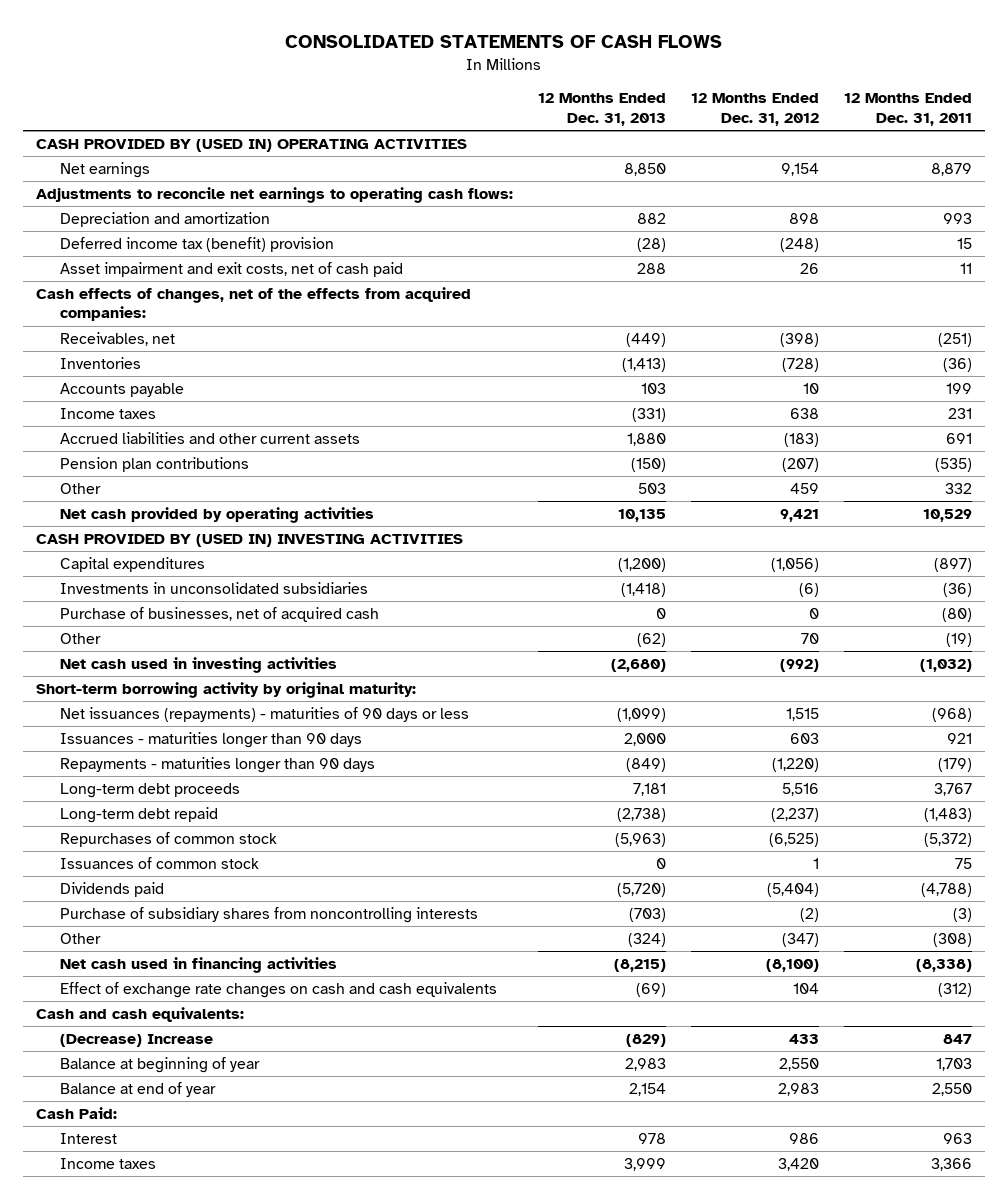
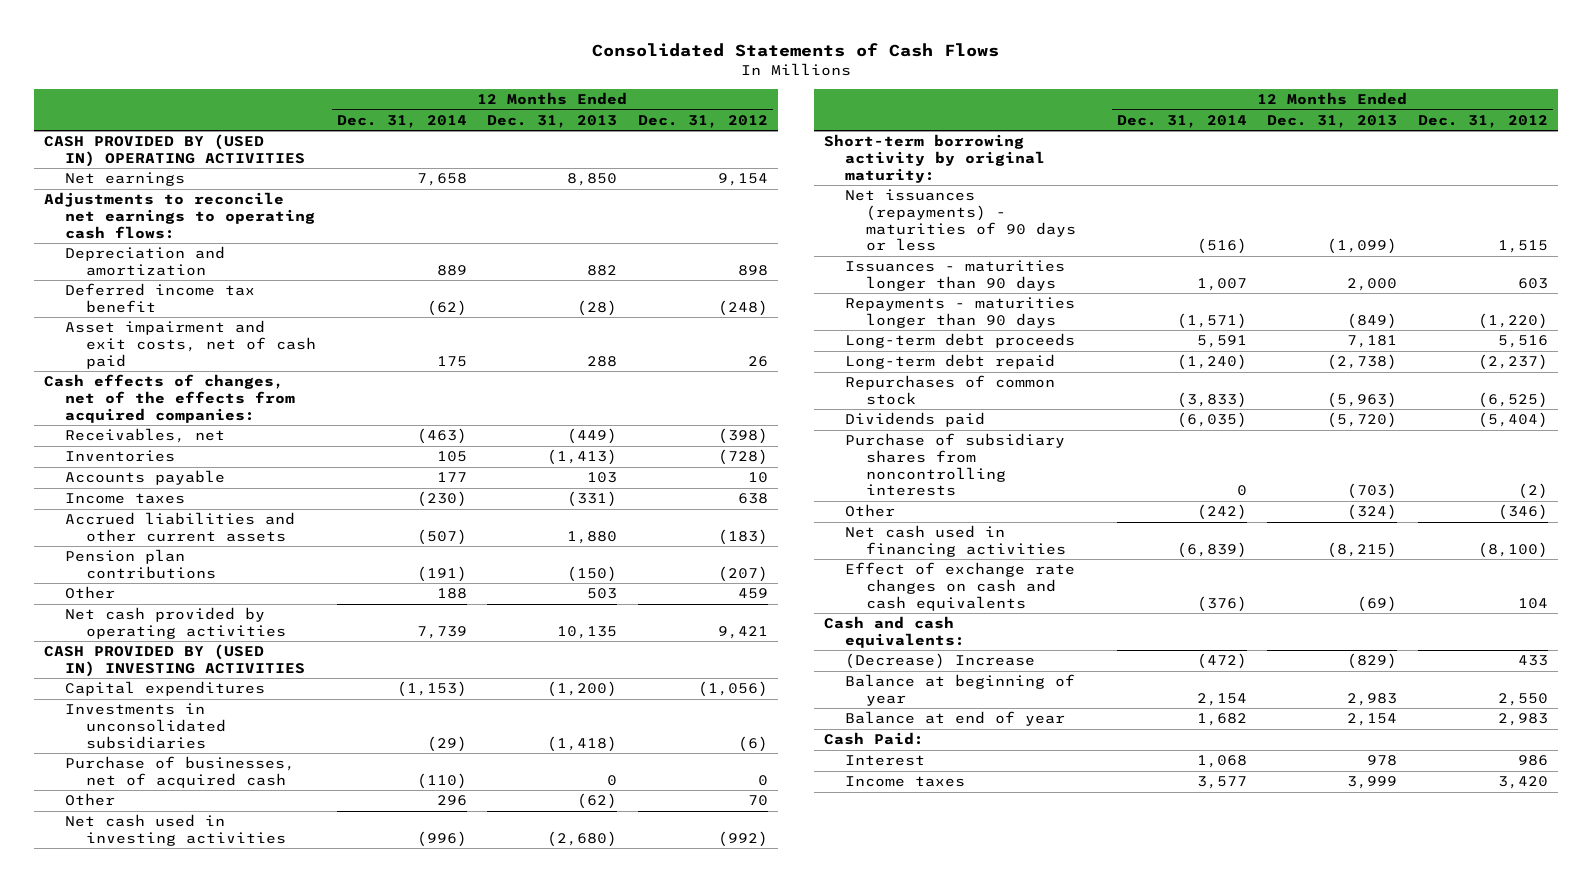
[285,35,723,49] CONSOLIDATED STATEMENTS OF CASH FLOWS -> [591,42,999,57] Consolidated Statements of Cash Flows
[844,93,973,126] 12 Months Ended Dec. 31, 2011 -> none
none -> [336,114,467,128] Dec. 31, 2014
[59,237,334,253] Deferred income tax (benefit) provision -> [65,283,256,313] Deferred income tax benefit
[59,857,259,870] Issuances of common stock -> none
[782,933,820,948] (347) -> [1497,504,1548,521] (346)

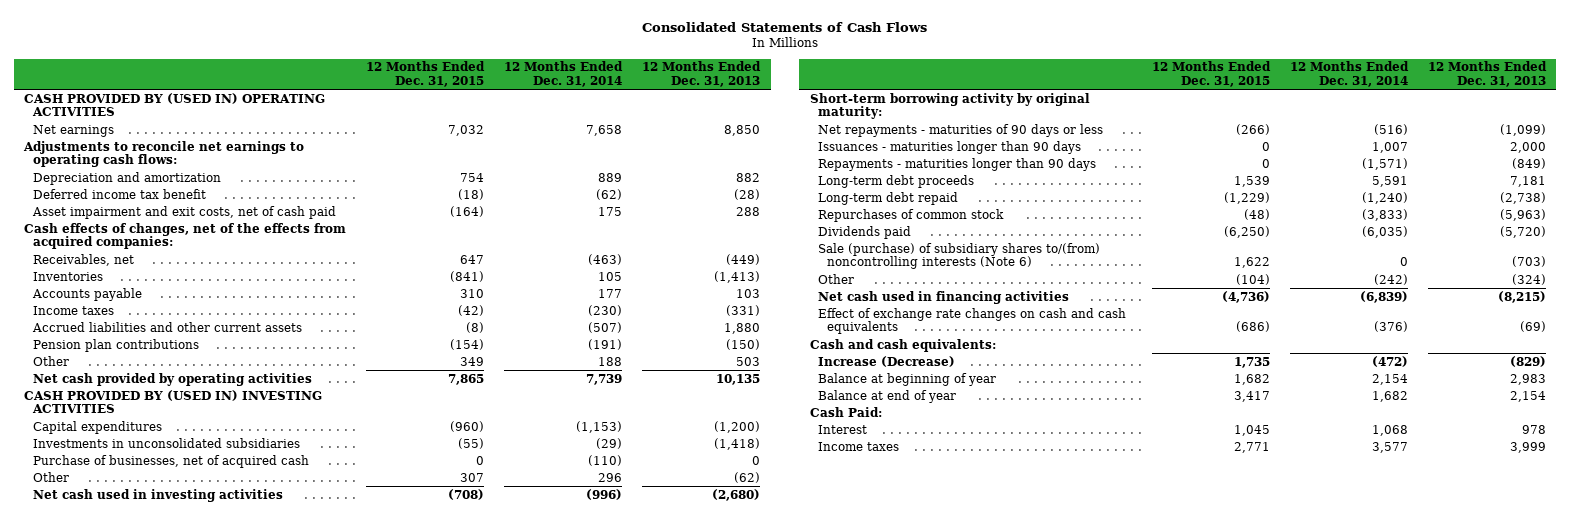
[638,114,769,128] Dec. 31, 2012 -> none
none -> [366,61,486,87] 12 Months Ended Dec. 31, 2015
[845,189,1077,252] Net issuances (repayments) - maturities of 90 days or less -> [818,123,1104,137] Net repayments - maturities of 90 days or less
[845,433,1066,497] Purchase of subsidiary shares from noncontrolling interests -> [818,242,1101,270] Sale (purchase) of subsidiary shares to/(from) noncontrolling interests (Note 6)
[845,653,1036,670] (Decrease) Increase -> [818,355,956,367] Increase (Decrease)

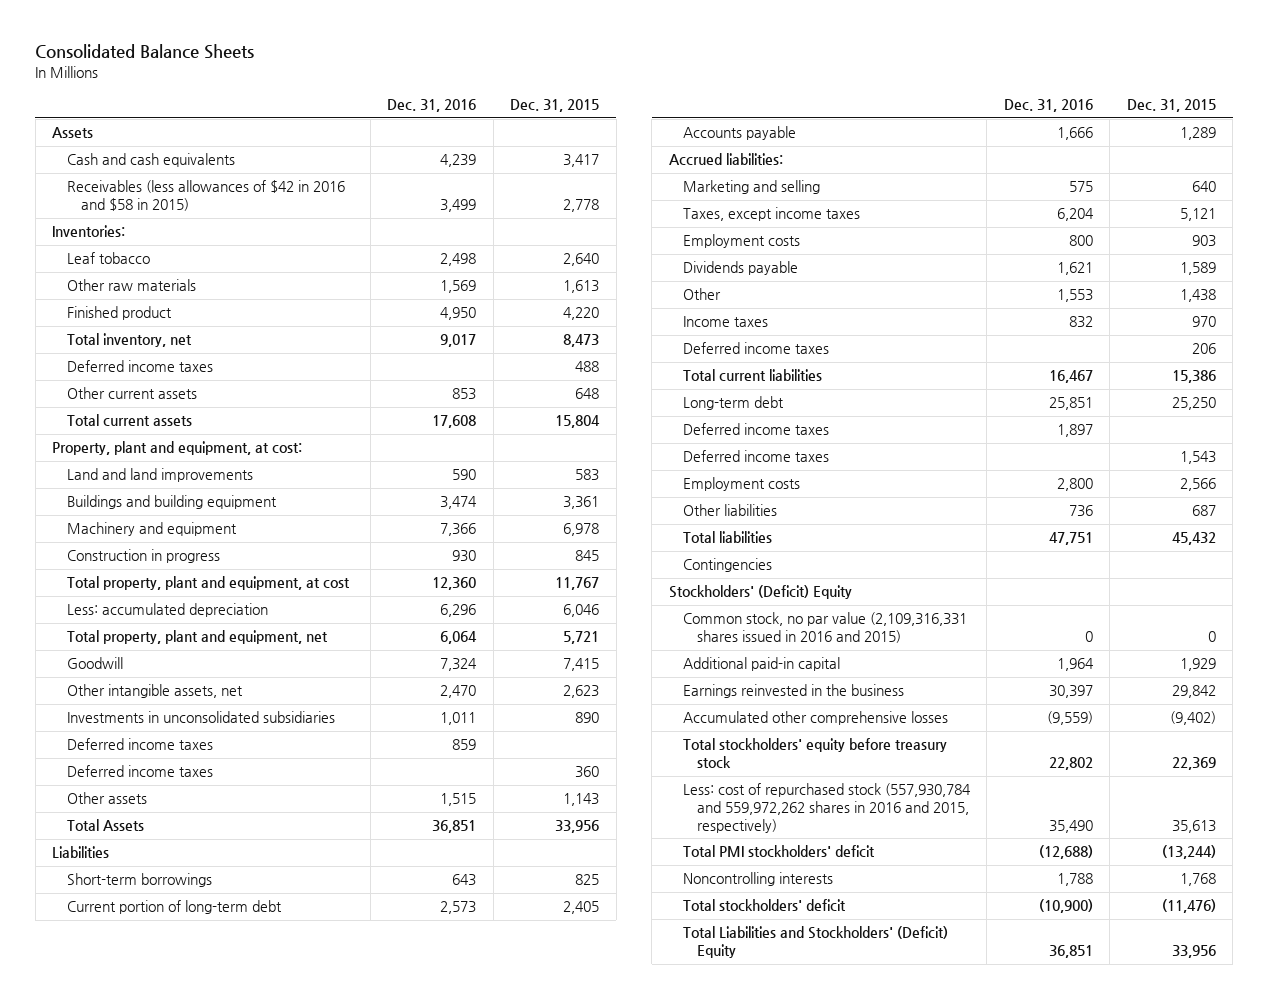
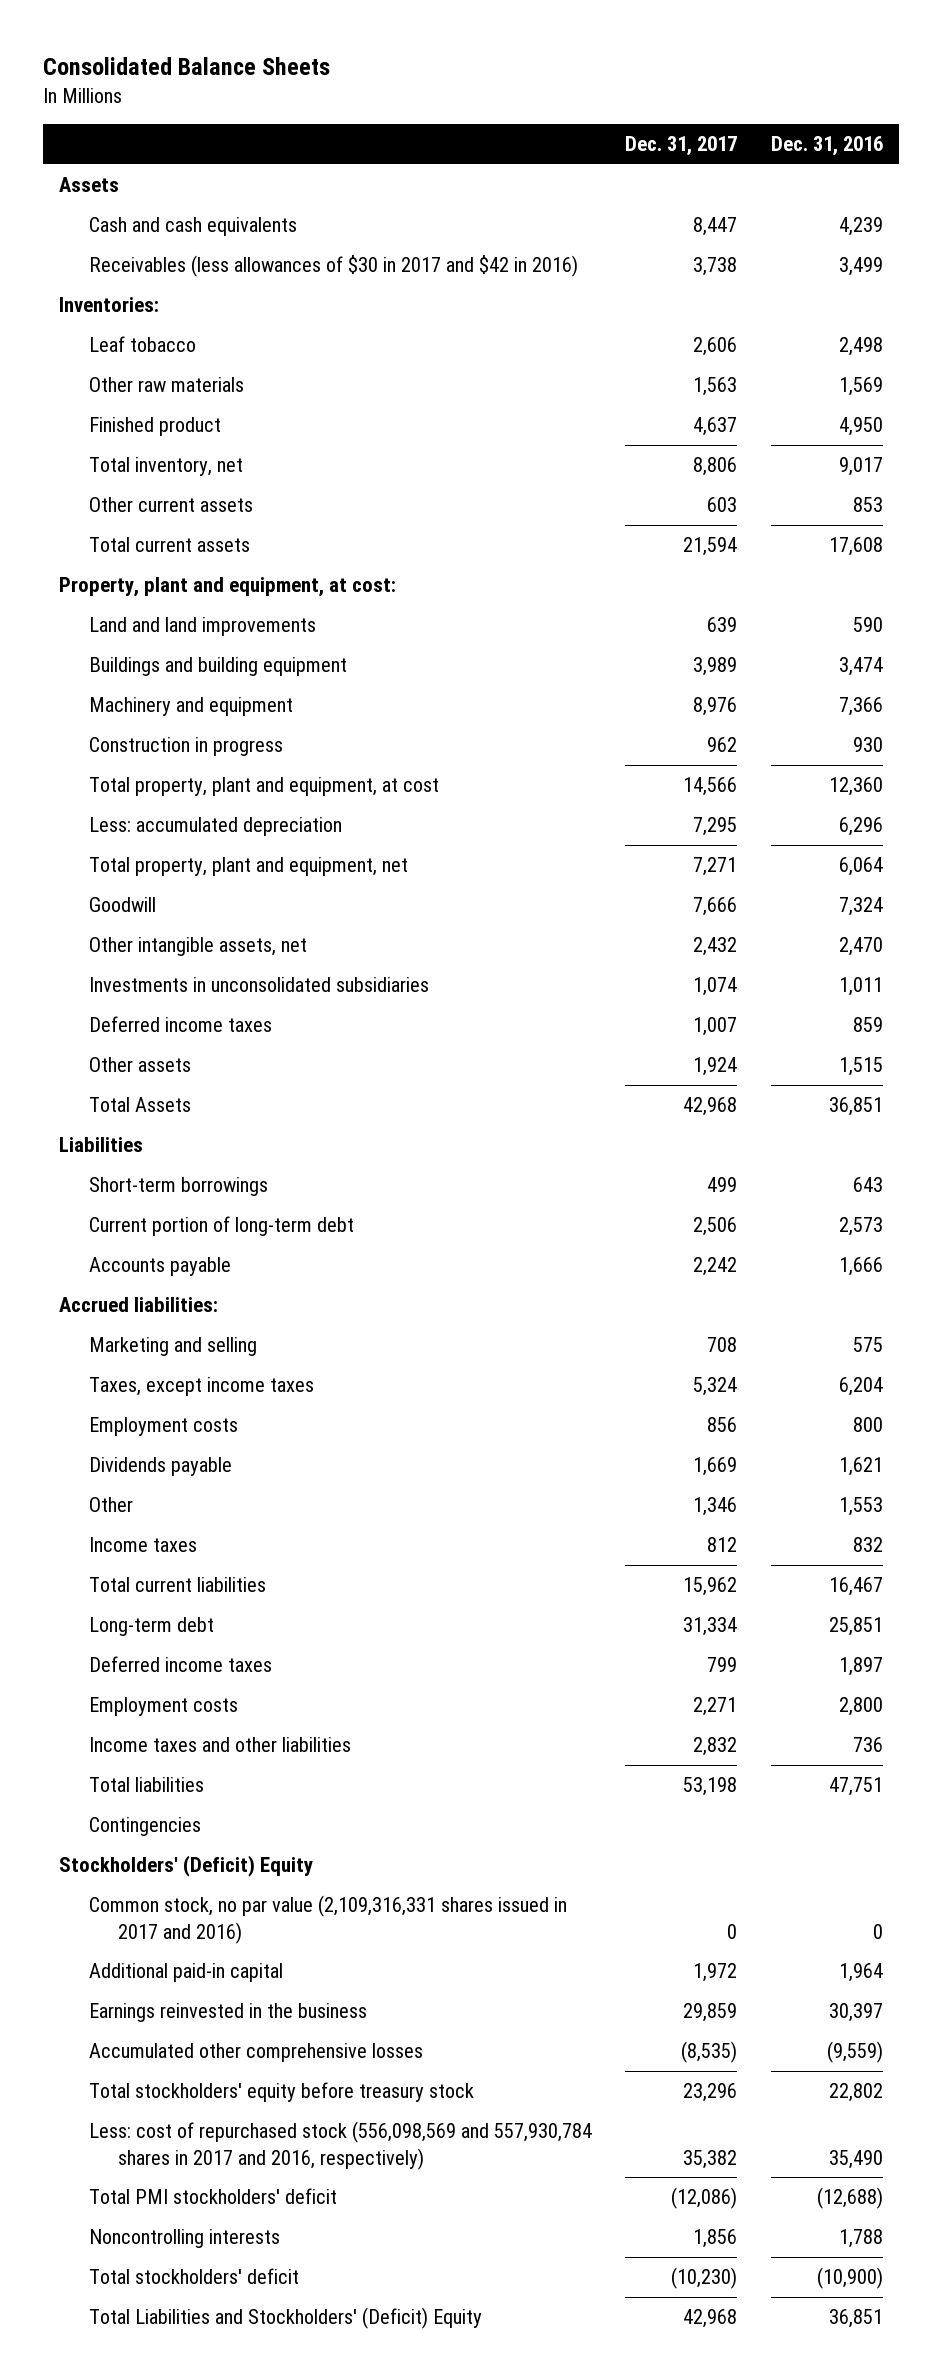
[510,99,600,113] Dec. 31, 2015 -> none
none -> [625,136,738,157] Dec. 31, 2017
[66,180,345,212] Receivables (less allowances of $42 in 2016 and $58 in 2015) -> [88,255,578,278] Receivables (less allowances of $30 in 2017 and $42 in 2016)
[66,360,213,373] Deferred income taxes -> none
[66,765,213,778] Deferred income taxes -> none
[682,342,829,355] Deferred income taxes -> none
[682,450,829,463] Deferred income taxes -> none
[682,504,777,517] Other liabilities -> [88,1737,351,1753] Income taxes and other liabilities
[682,612,967,644] Common stock, no par value (2,109,316,331 shares issued in 2016 and 2015) -> [88,1895,567,1944] Common stock, no par value (2,109,316,331 shares issued in 2017 and 2016)
[682,783,971,834] Less: cost of repurchased stock (557,930,784 and 559,972,262 shares in 2016 and 2015, respectively) -> [88,2121,592,2170] Less: cost of repurchased stock (556,098,569 and 557,930,784 shares in 2017 and 2016, respectively)

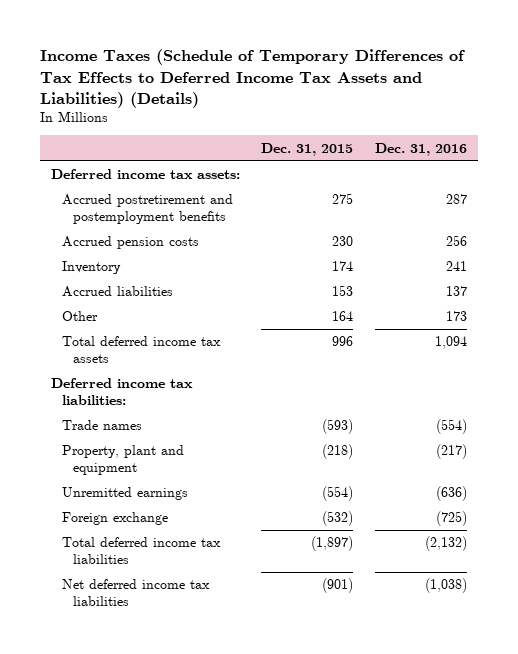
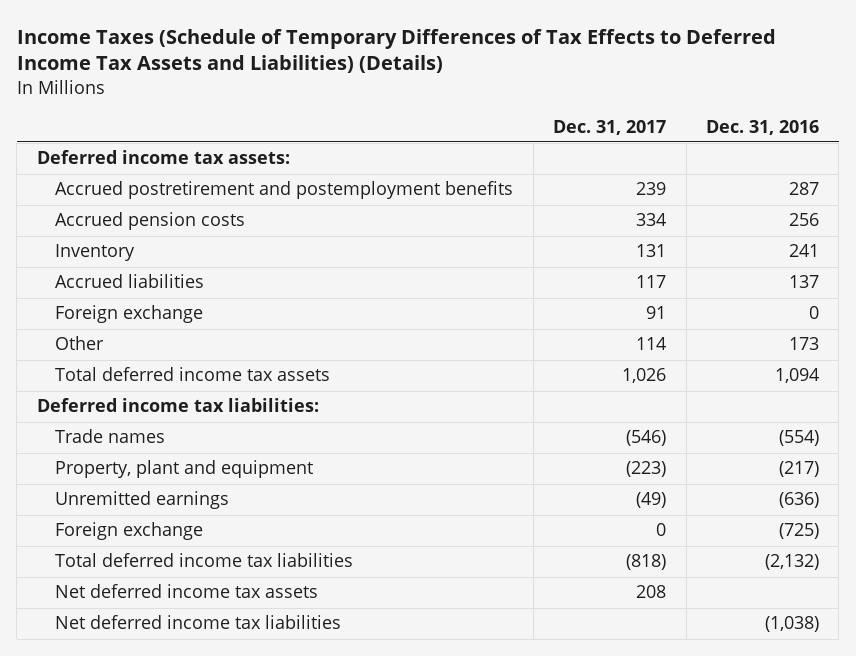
[261,142,354,156] Dec. 31, 2015 -> none
none -> [553,119,667,135] Dec. 31, 2017
none -> [55,305,204,324] Foreign exchange
none -> [55,584,319,599] Net deferred income tax assets

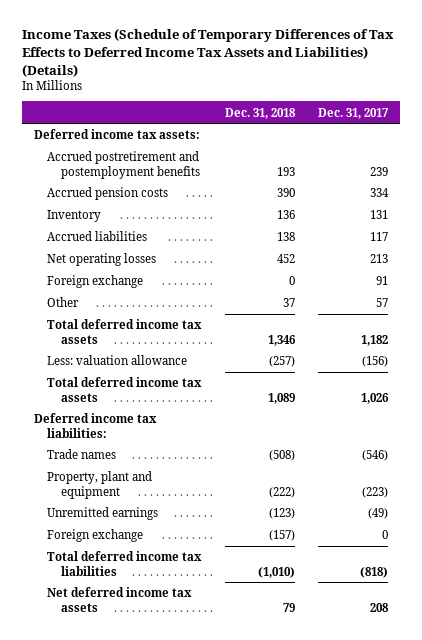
[706,119,820,135] Dec. 31, 2016 -> none
none -> [224,107,296,119] Dec. 31, 2018
none -> [47,253,157,267] Net operating losses
[636,337,667,351] 114 -> [376,298,389,308] 57
none -> [47,319,203,344] Total deferred income tax assets
none -> [47,355,188,366] Less: valuation allowance
[55,615,342,630] Net deferred income tax liabilities -> none

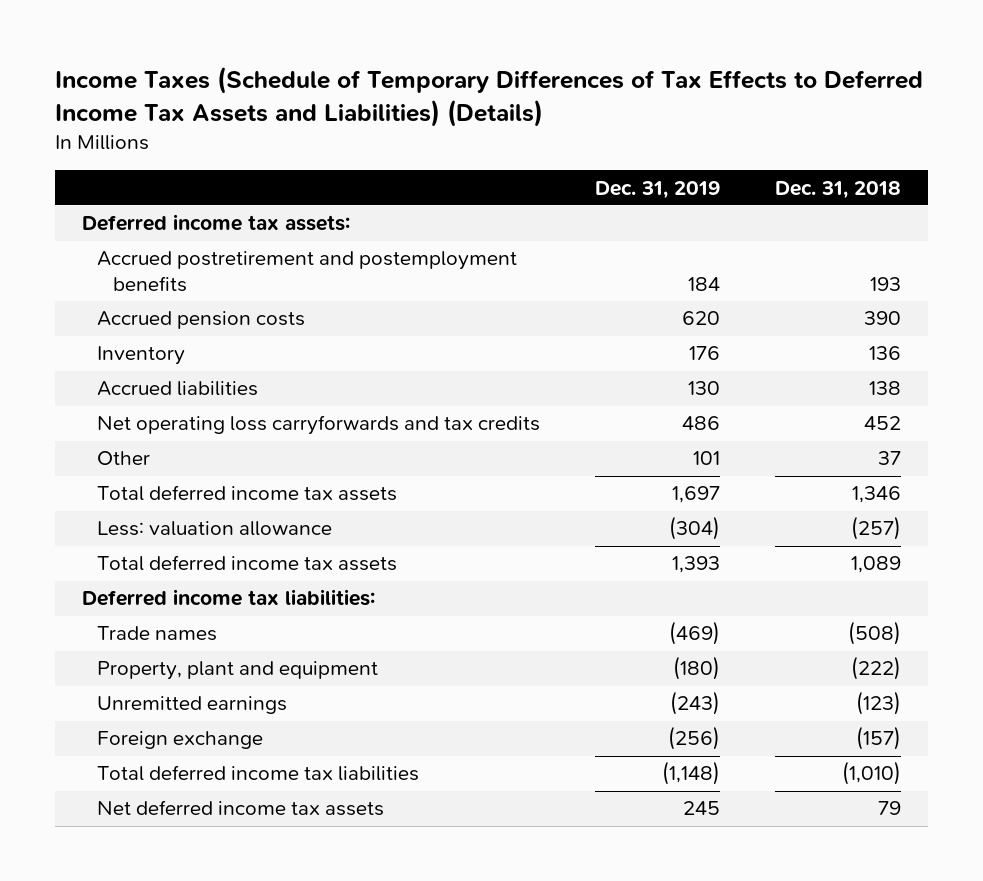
[318,107,390,119] Dec. 31, 2017 -> none
none -> [595,180,721,199] Dec. 31, 2019
[47,275,144,289] Foreign exchange -> none
[47,253,157,267] Net operating losses -> [97,415,541,436] Net operating loss carryforwards and tax credits

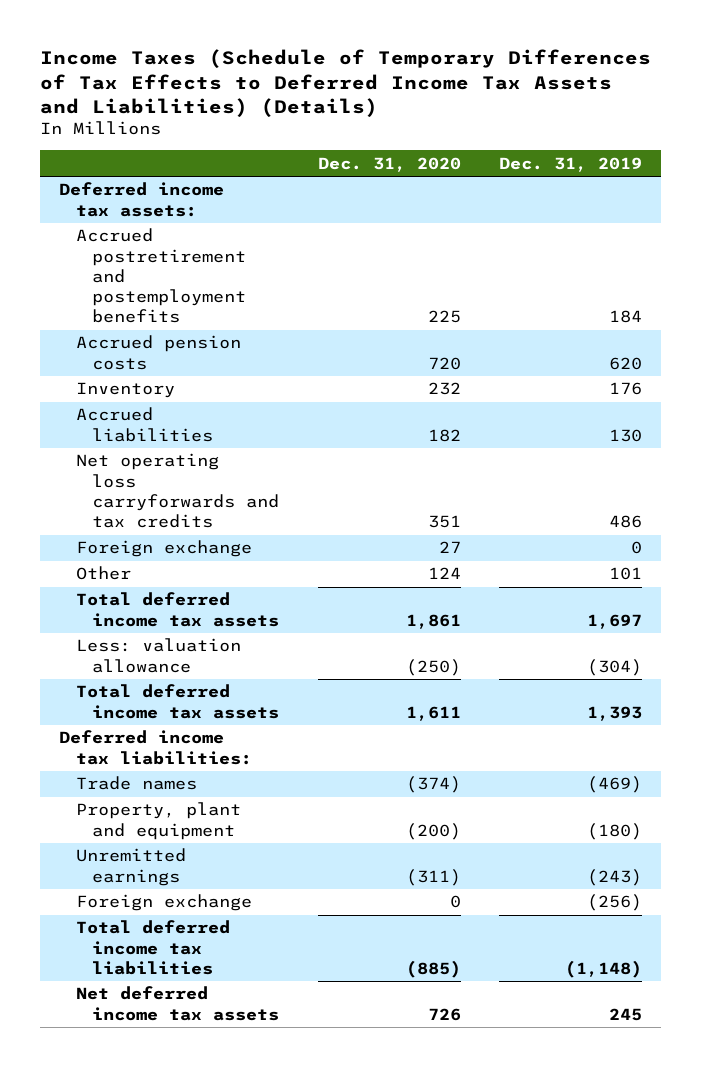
[775,180,902,199] Dec. 31, 2018 -> none
none -> [317,156,461,172] Dec. 31, 2020
none -> [75,540,252,558] Foreign exchange

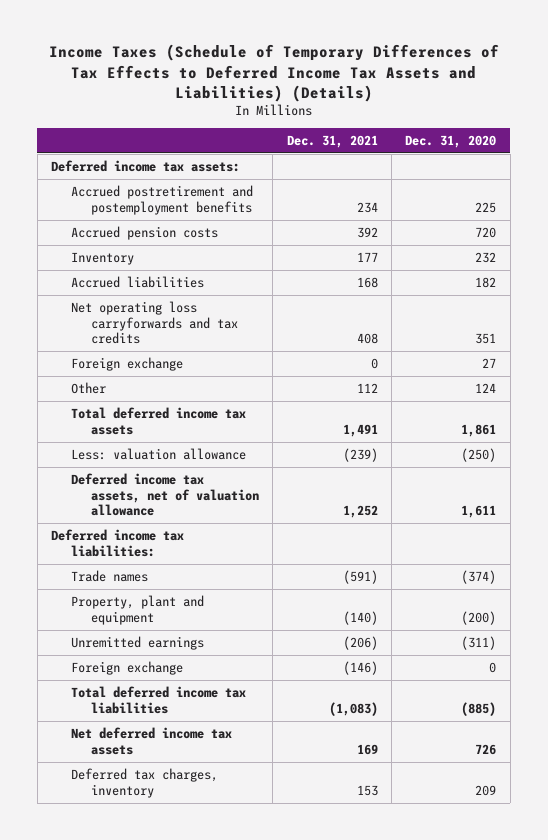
[498,156,642,172] Dec. 31, 2019 -> none
none -> [286,134,378,148] Dec. 31, 2021
[75,684,280,719] Total deferred income tax assets -> [71,473,260,516] Deferred income tax assets, net of valuation allowance
none -> [71,768,219,798] Deferred tax charges, inventory

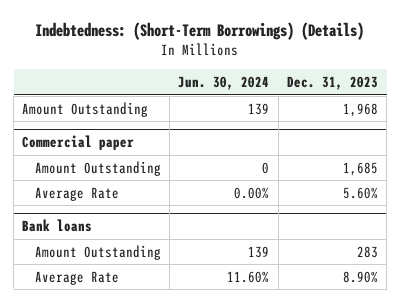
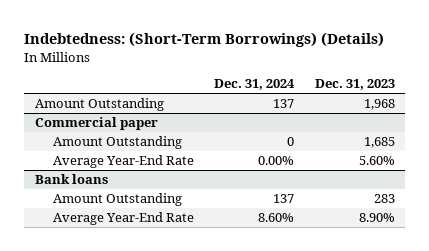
[178,76,270,91] Jun. 30, 2024 -> none
none -> [214,79,296,91] Dec. 31, 2024
[34,186,119,201] Average Rate -> [53,155,195,169] Average Year-End Rate
[34,270,119,285] Average Rate -> [53,212,195,226] Average Year-End Rate

